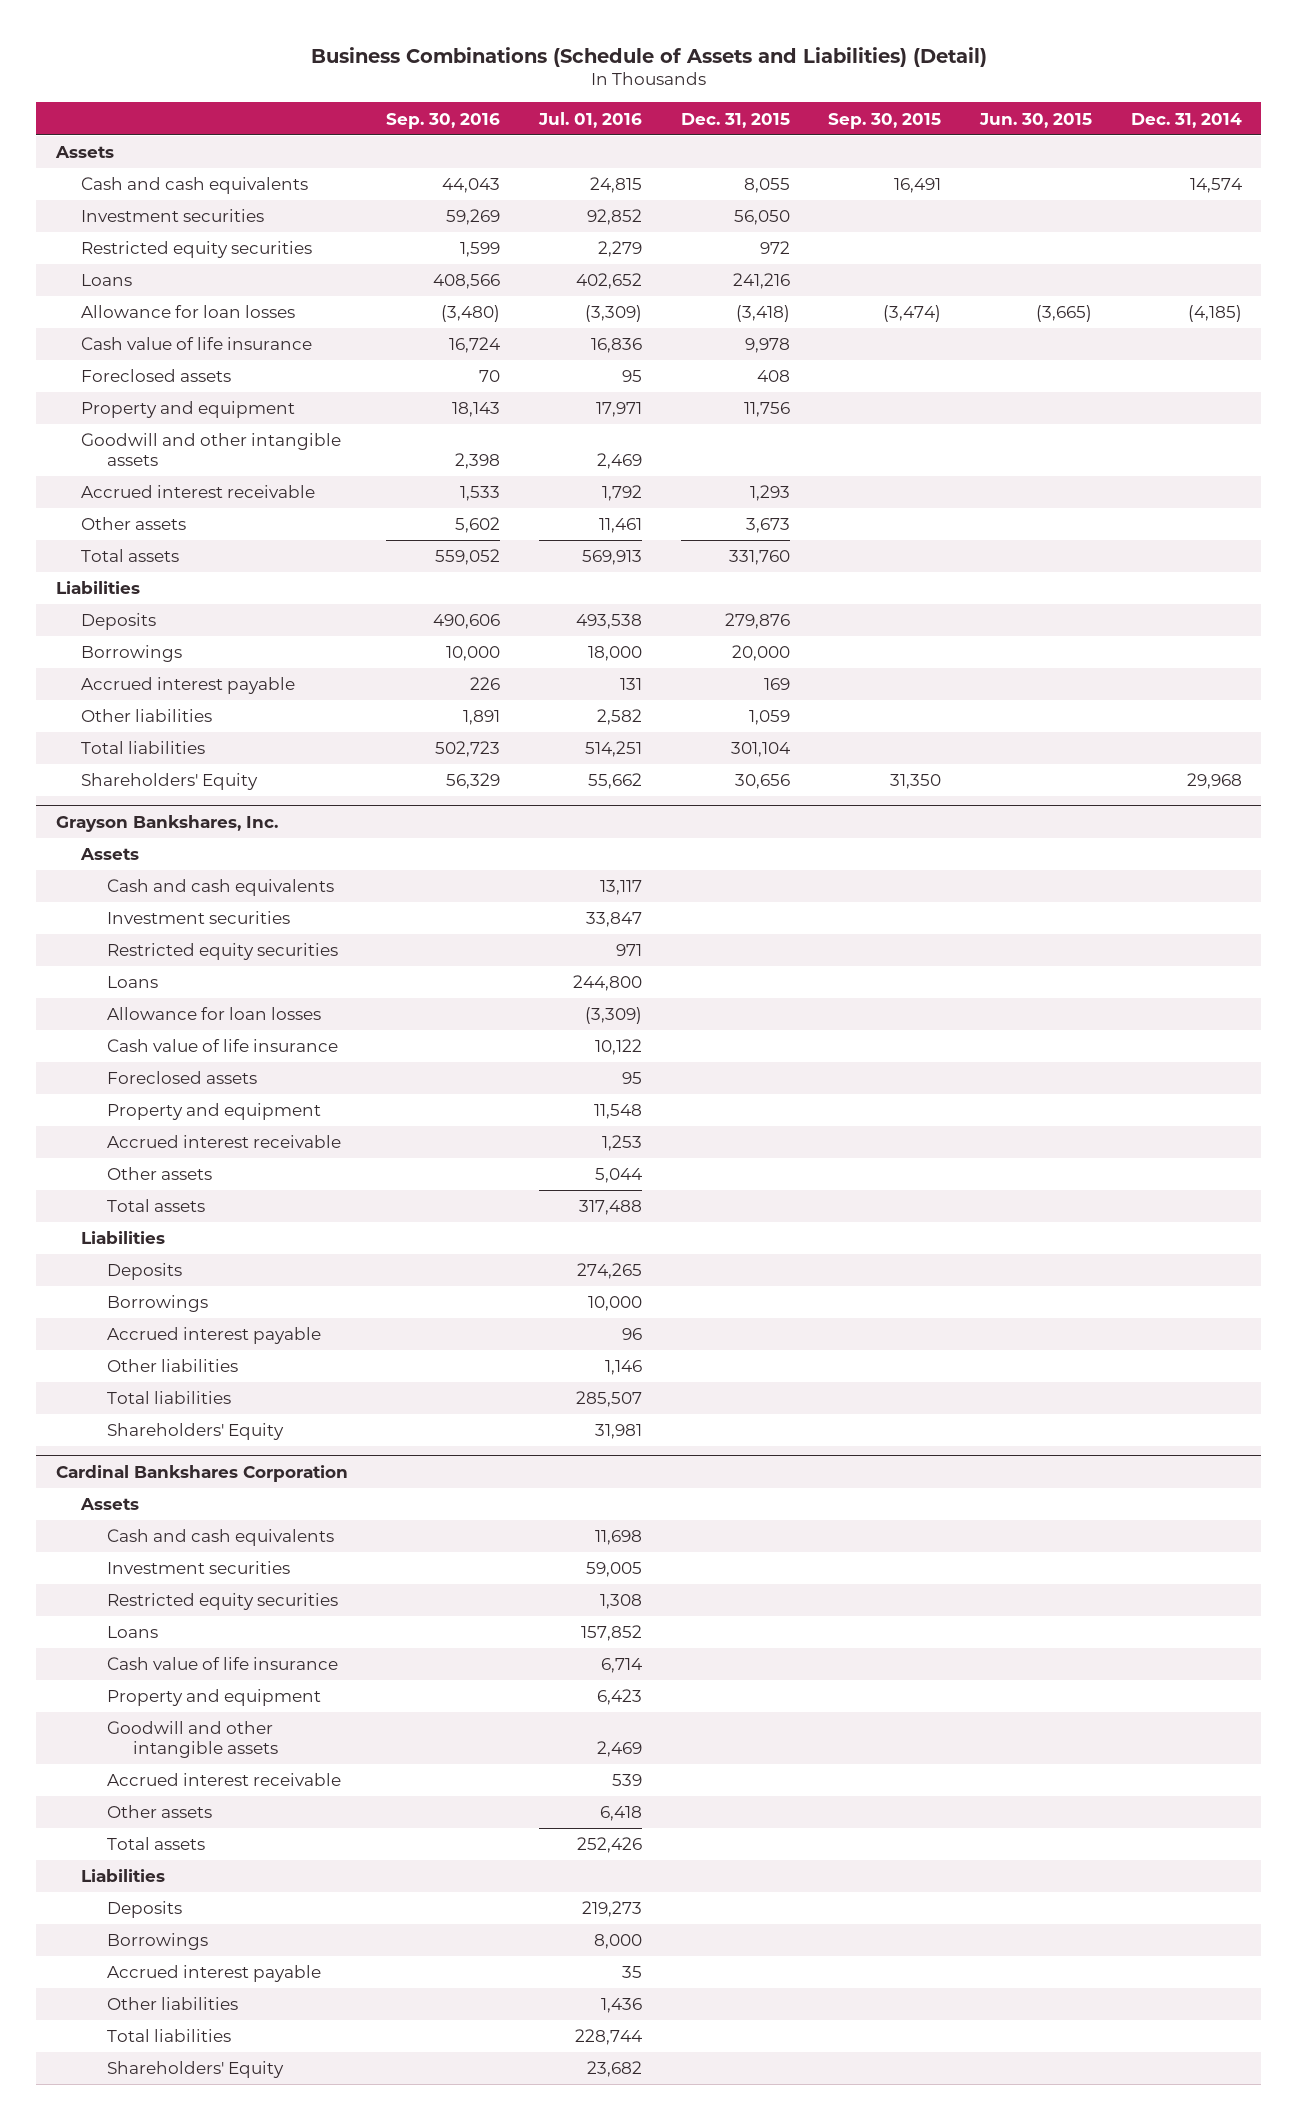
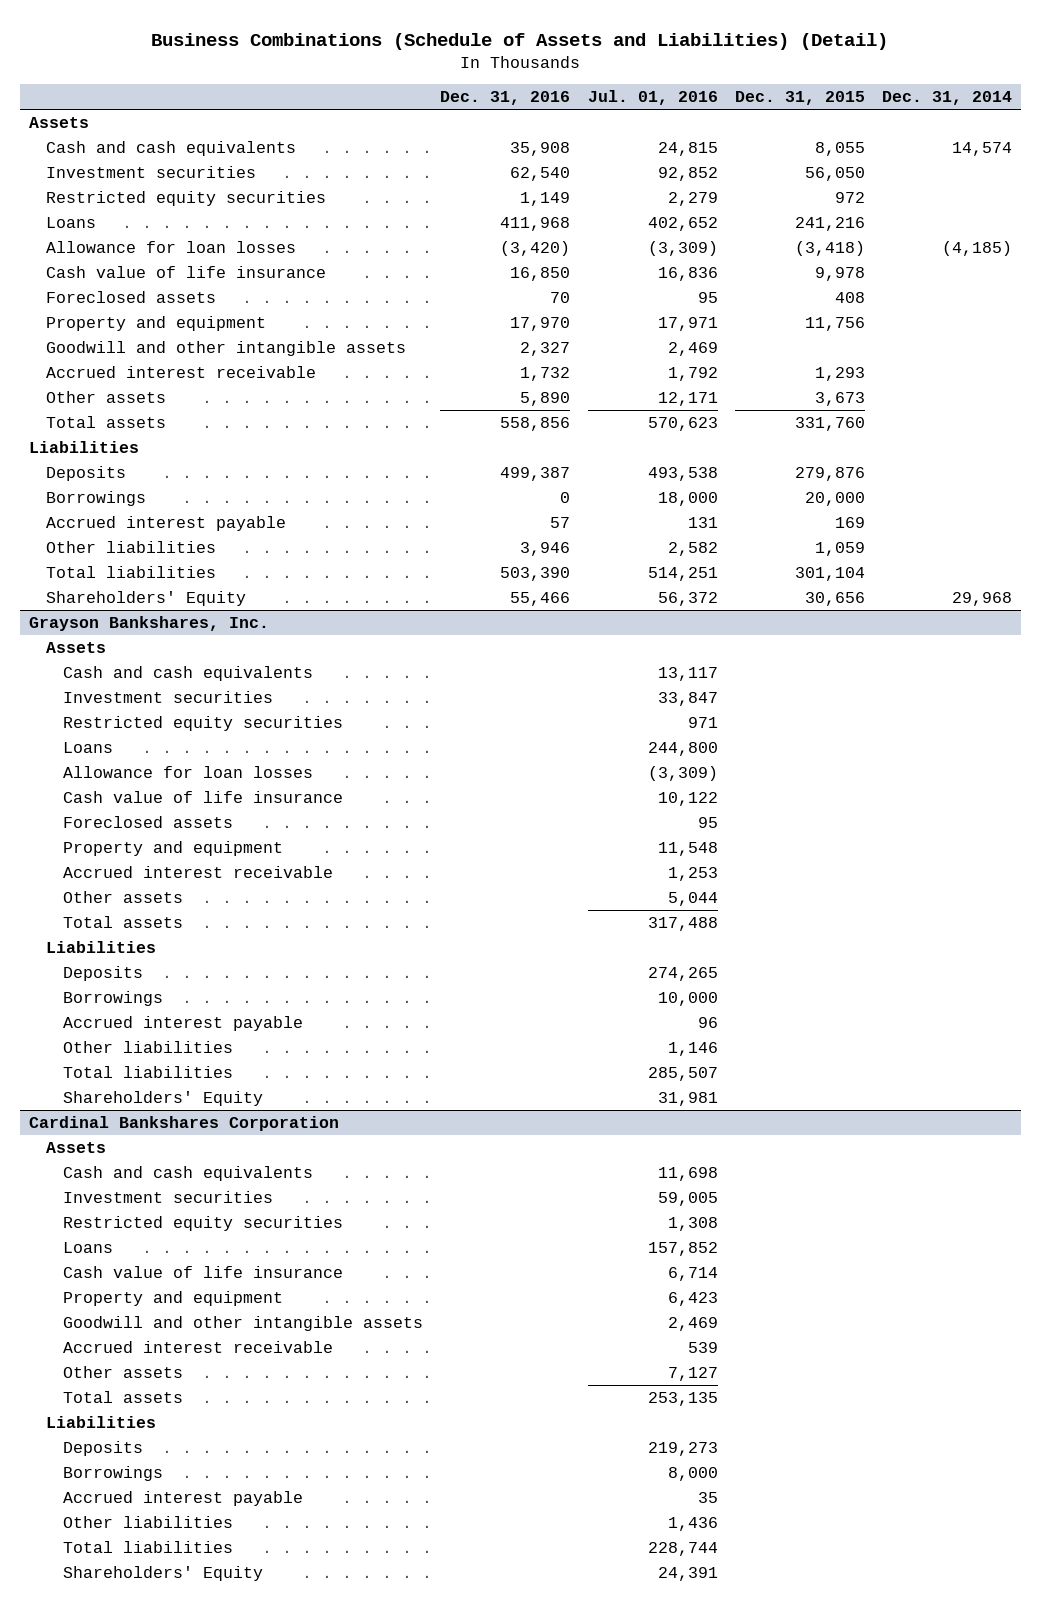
[386,112,501,129] Sep. 30, 2016 -> none
[828,112,942,129] Sep. 30, 2015 -> none
[979,112,1093,128] Jun. 30, 2015 -> none
none -> [440,90,571,105] Dec. 31, 2016
[599,518,643,534] 11,461 -> [657,391,718,406] 12,171
[582,550,643,566] 569,913 -> [647,416,718,431] 570,623
[588,773,643,790] 55,662 -> [657,591,718,606] 56,372
[600,1806,643,1822] 6,418 -> [667,1366,718,1381] 7,127
[577,1837,643,1854] 252,426 -> [647,1391,718,1406] 253,135
[587,2061,643,2078] 23,682 -> [657,1566,718,1581] 24,391

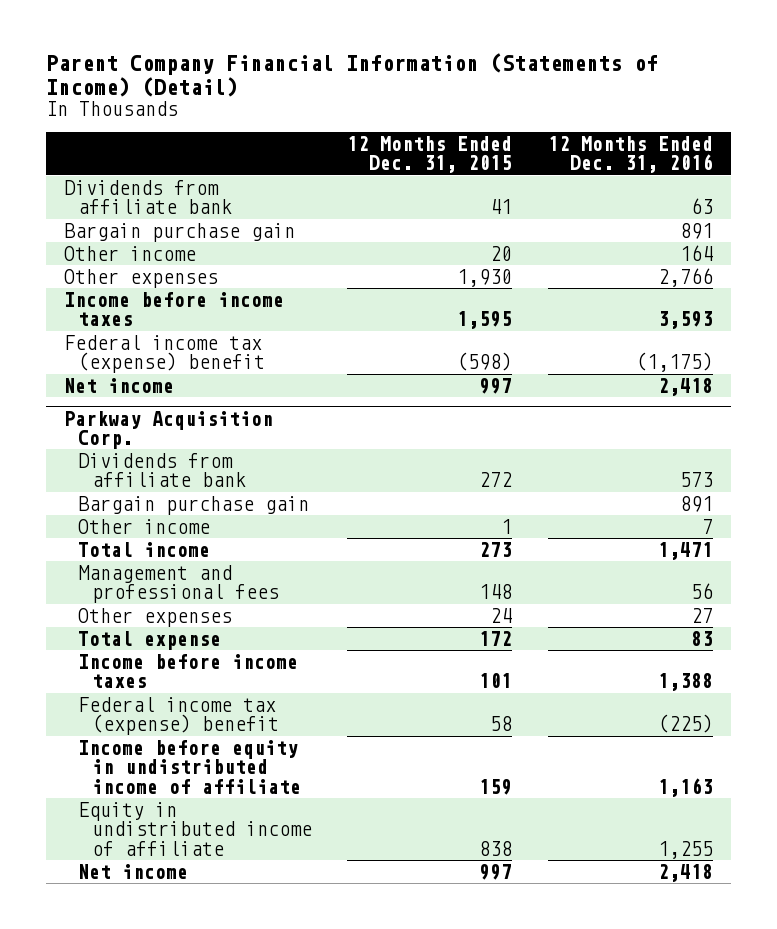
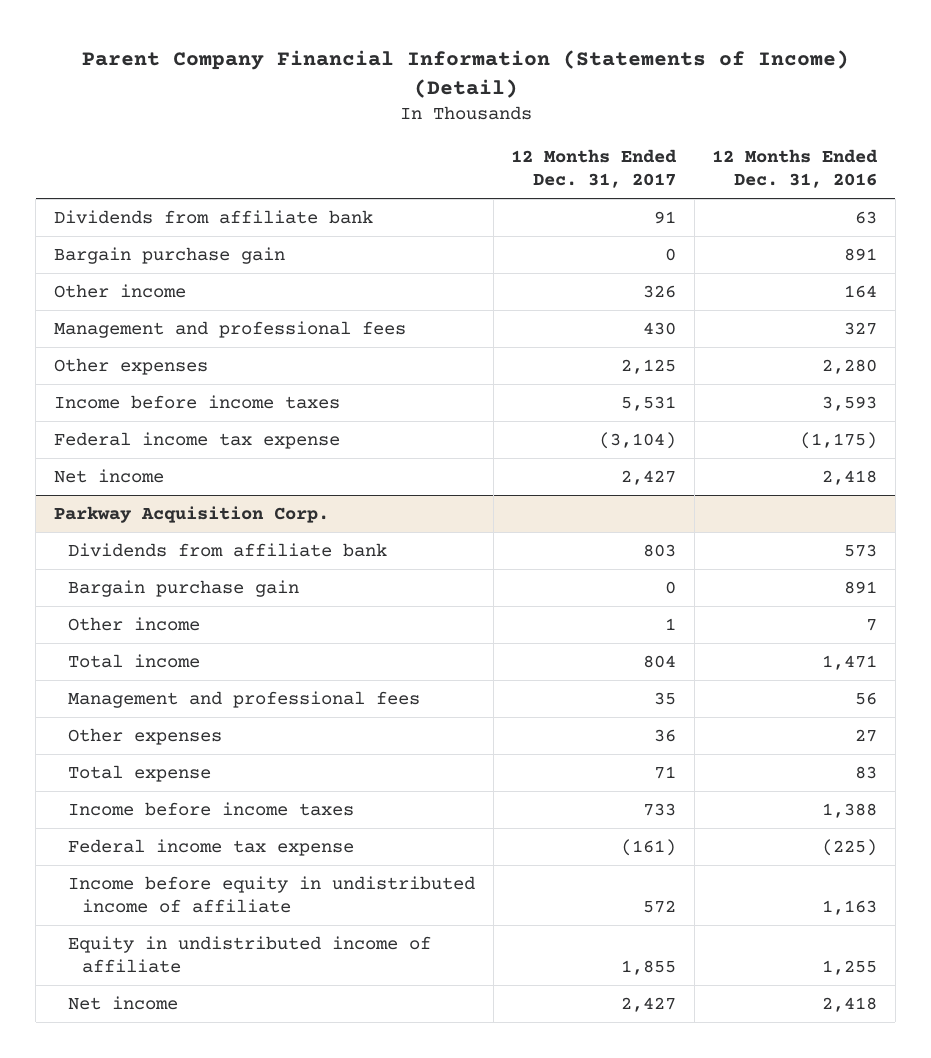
[347,135,513,174] 12 Months Ended Dec. 31, 2015 -> none
none -> [511,149,678,188] 12 Months Ended Dec. 31, 2017
none -> [53,321,406,339] Management and professional fees
[658,267,714,287] 2,766 -> [822,359,878,375] 2,280
[64,334,265,374] Federal income tax (expense) benefit -> [53,432,340,450] Federal income tax expense
[77,696,279,736] Federal income tax (expense) benefit -> [67,839,354,857] Federal income tax expense

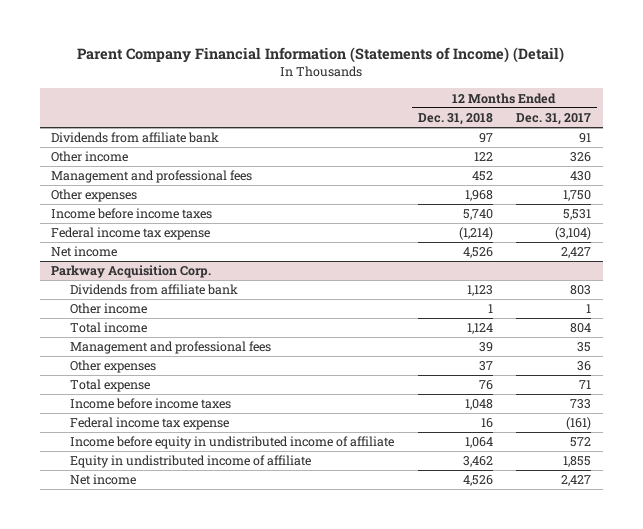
[712,149,879,188] 12 Months Ended Dec. 31, 2016 -> none
none -> [417,112,493,125] Dec. 31, 2018
[53,247,285,265] Bargain purchase gain -> none
[621,359,677,375] 2,125 -> [563,190,592,202] 1,750
[67,580,299,598] Bargain purchase gain -> none

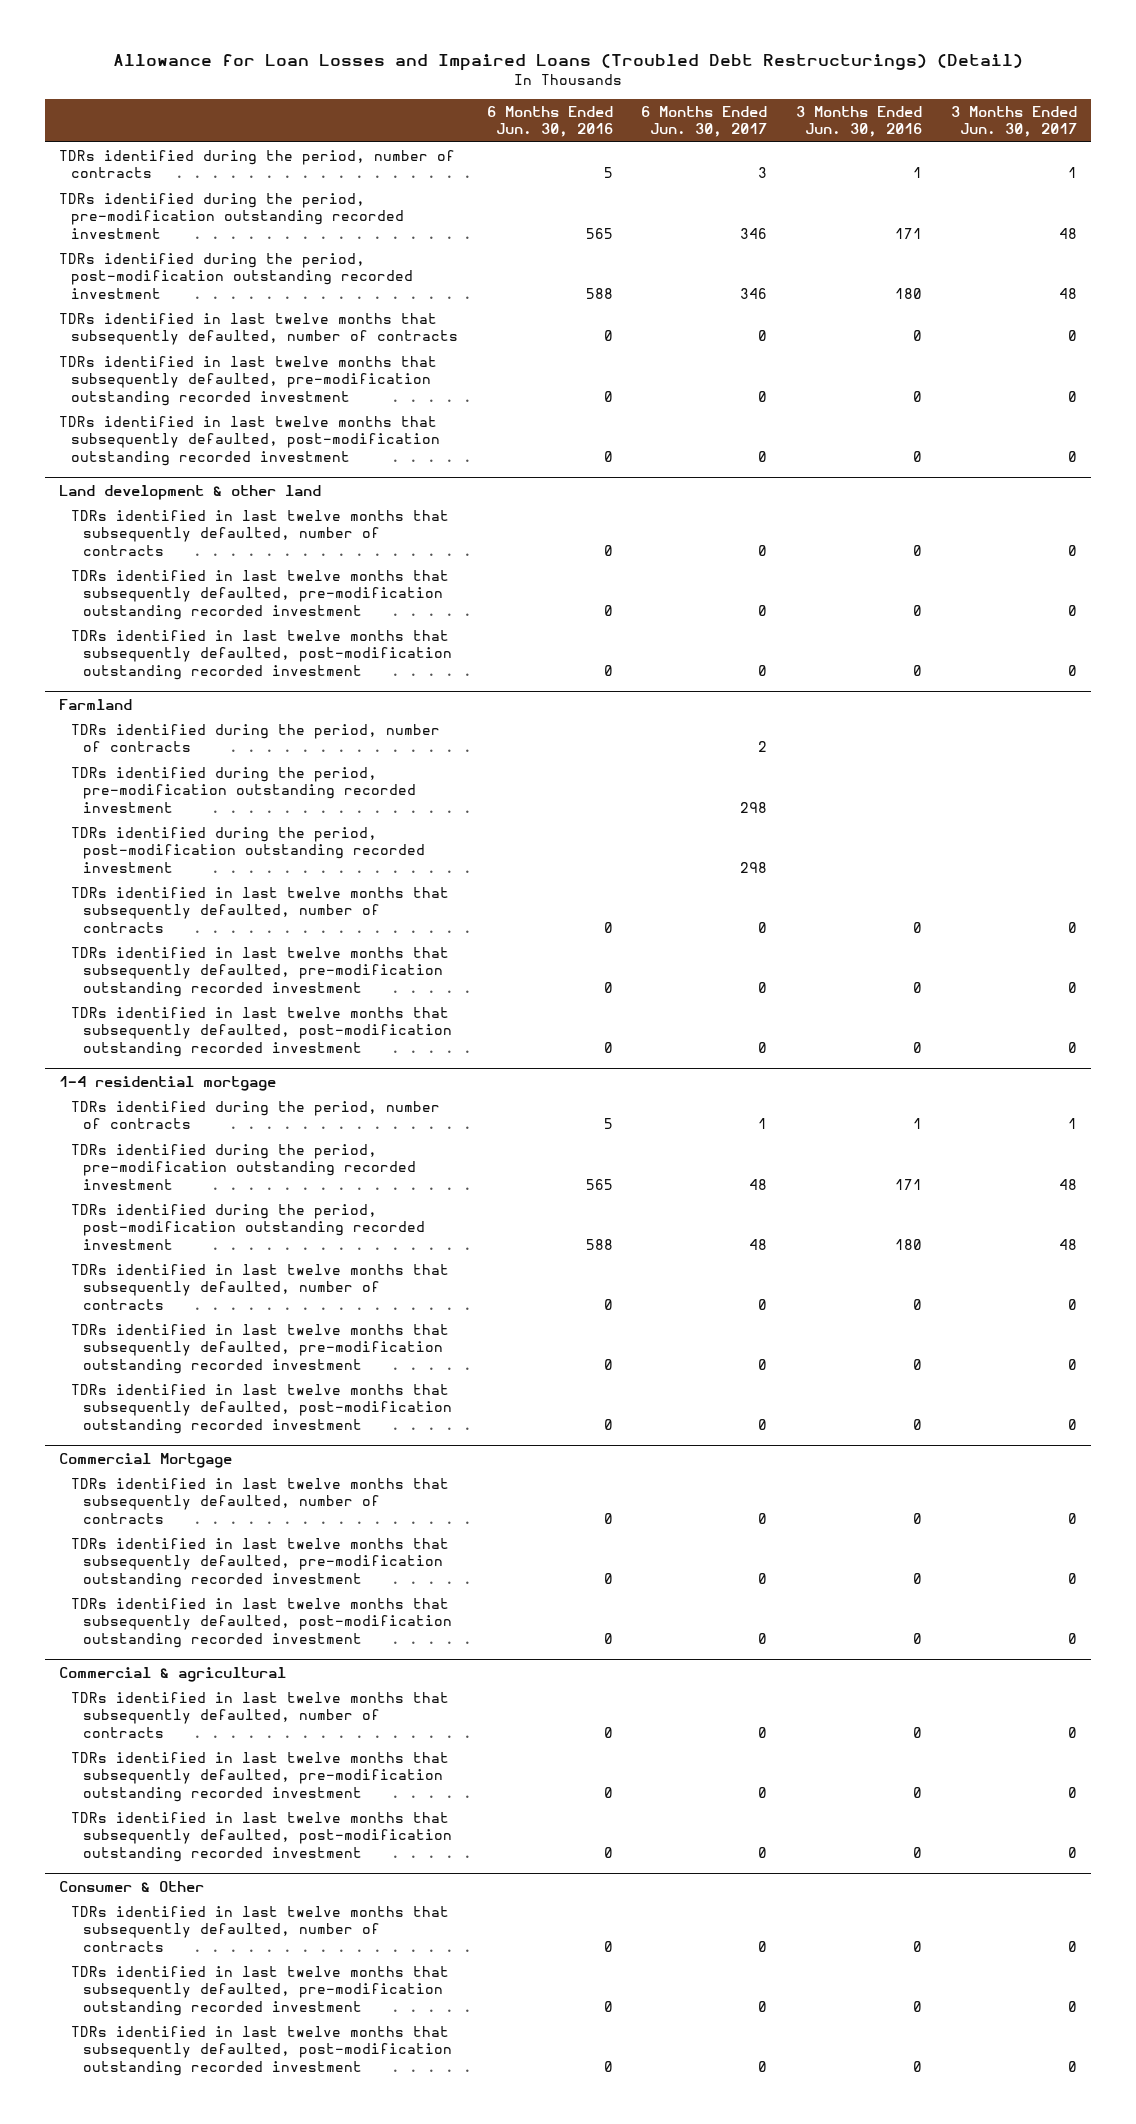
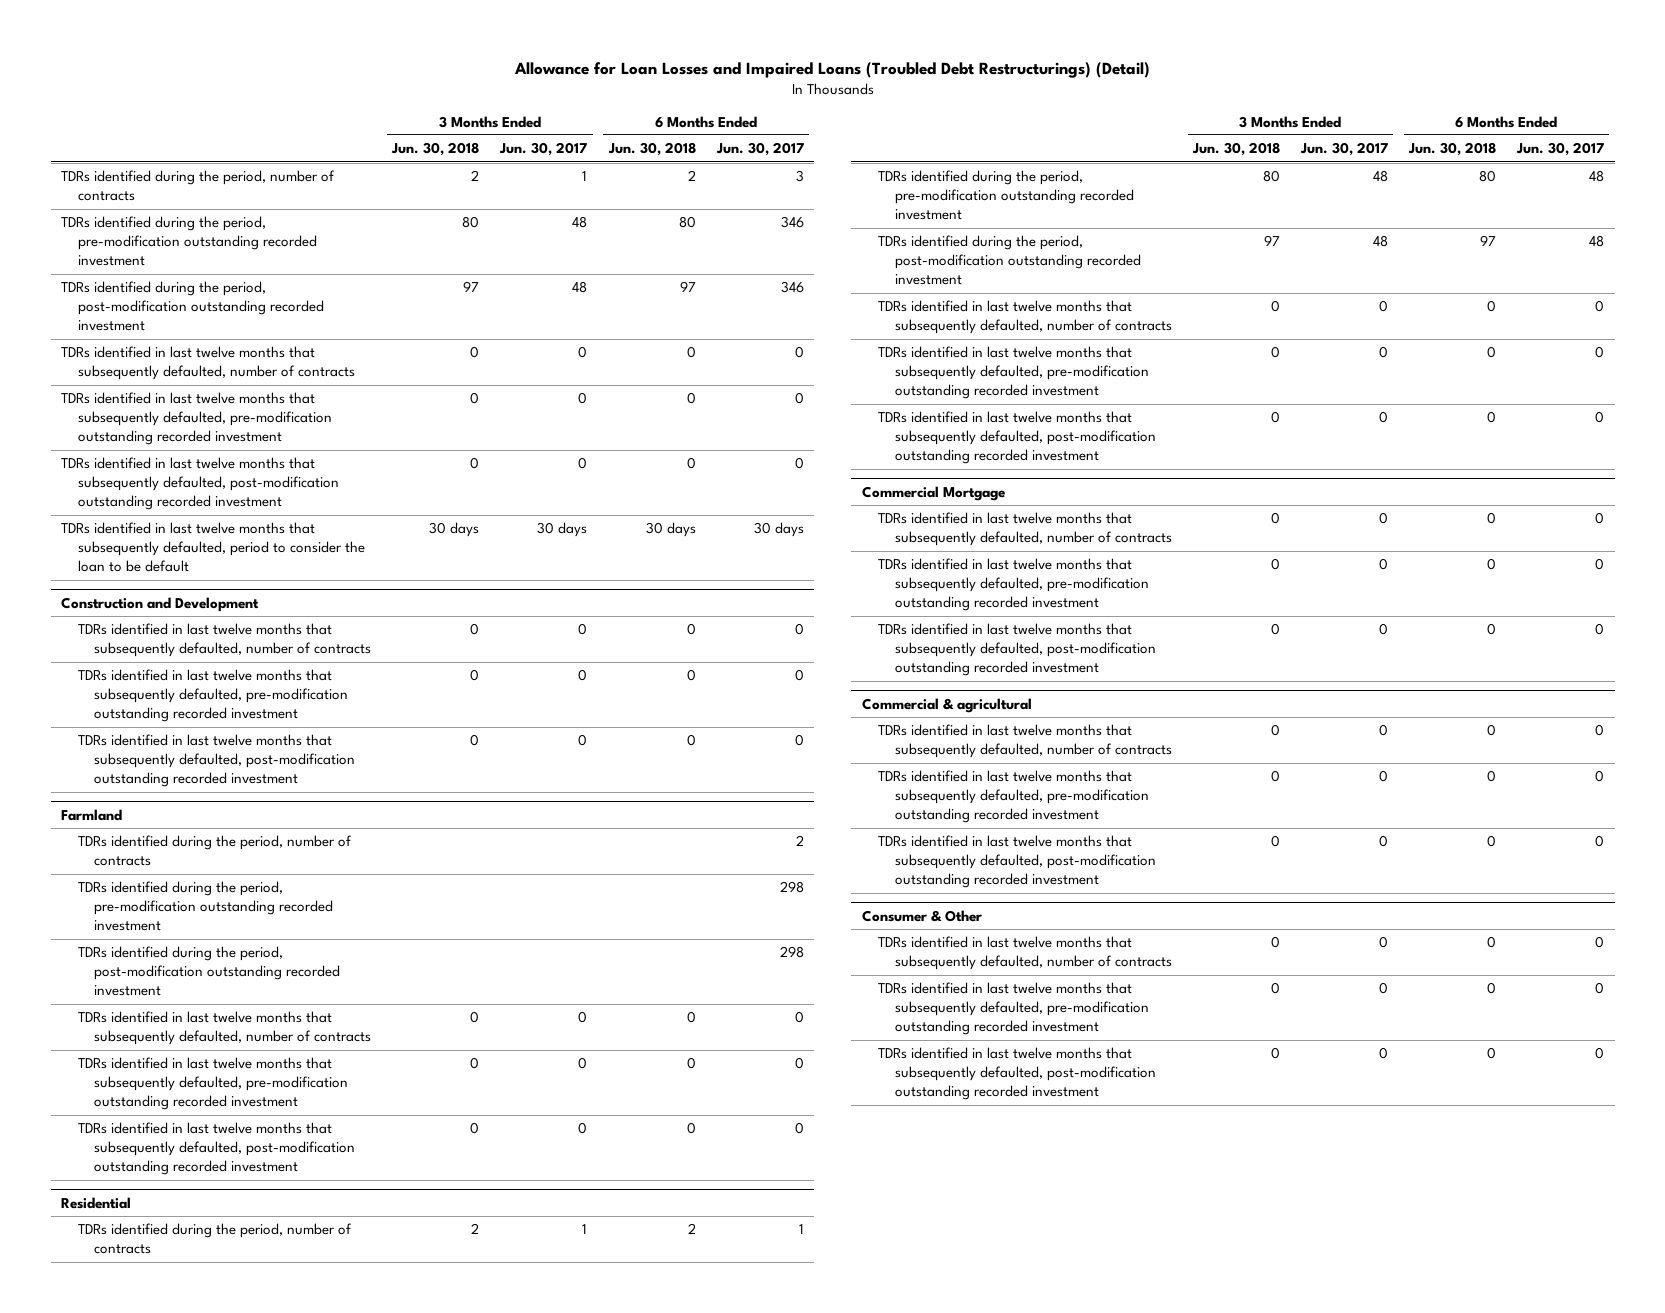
[486,105,613,138] 6 Months Ended Jun. 30, 2016 -> none
[795,105,922,138] 3 Months Ended Jun. 30, 2016 -> none
none -> [391,142,480,157] Jun. 30, 2018
none -> [607,142,696,157] Jun. 30, 2018
[59,484,322,500] Land development & other land -> none
none -> [61,522,365,573] TDRs identified in last twelve months that subsequently defaulted, period to consider the loan to be default
none -> [61,596,260,612] Construction and Development
[59,1075,277,1091] 1-4 residential mortgage -> none
none -> [61,1196,132,1209] Residential

